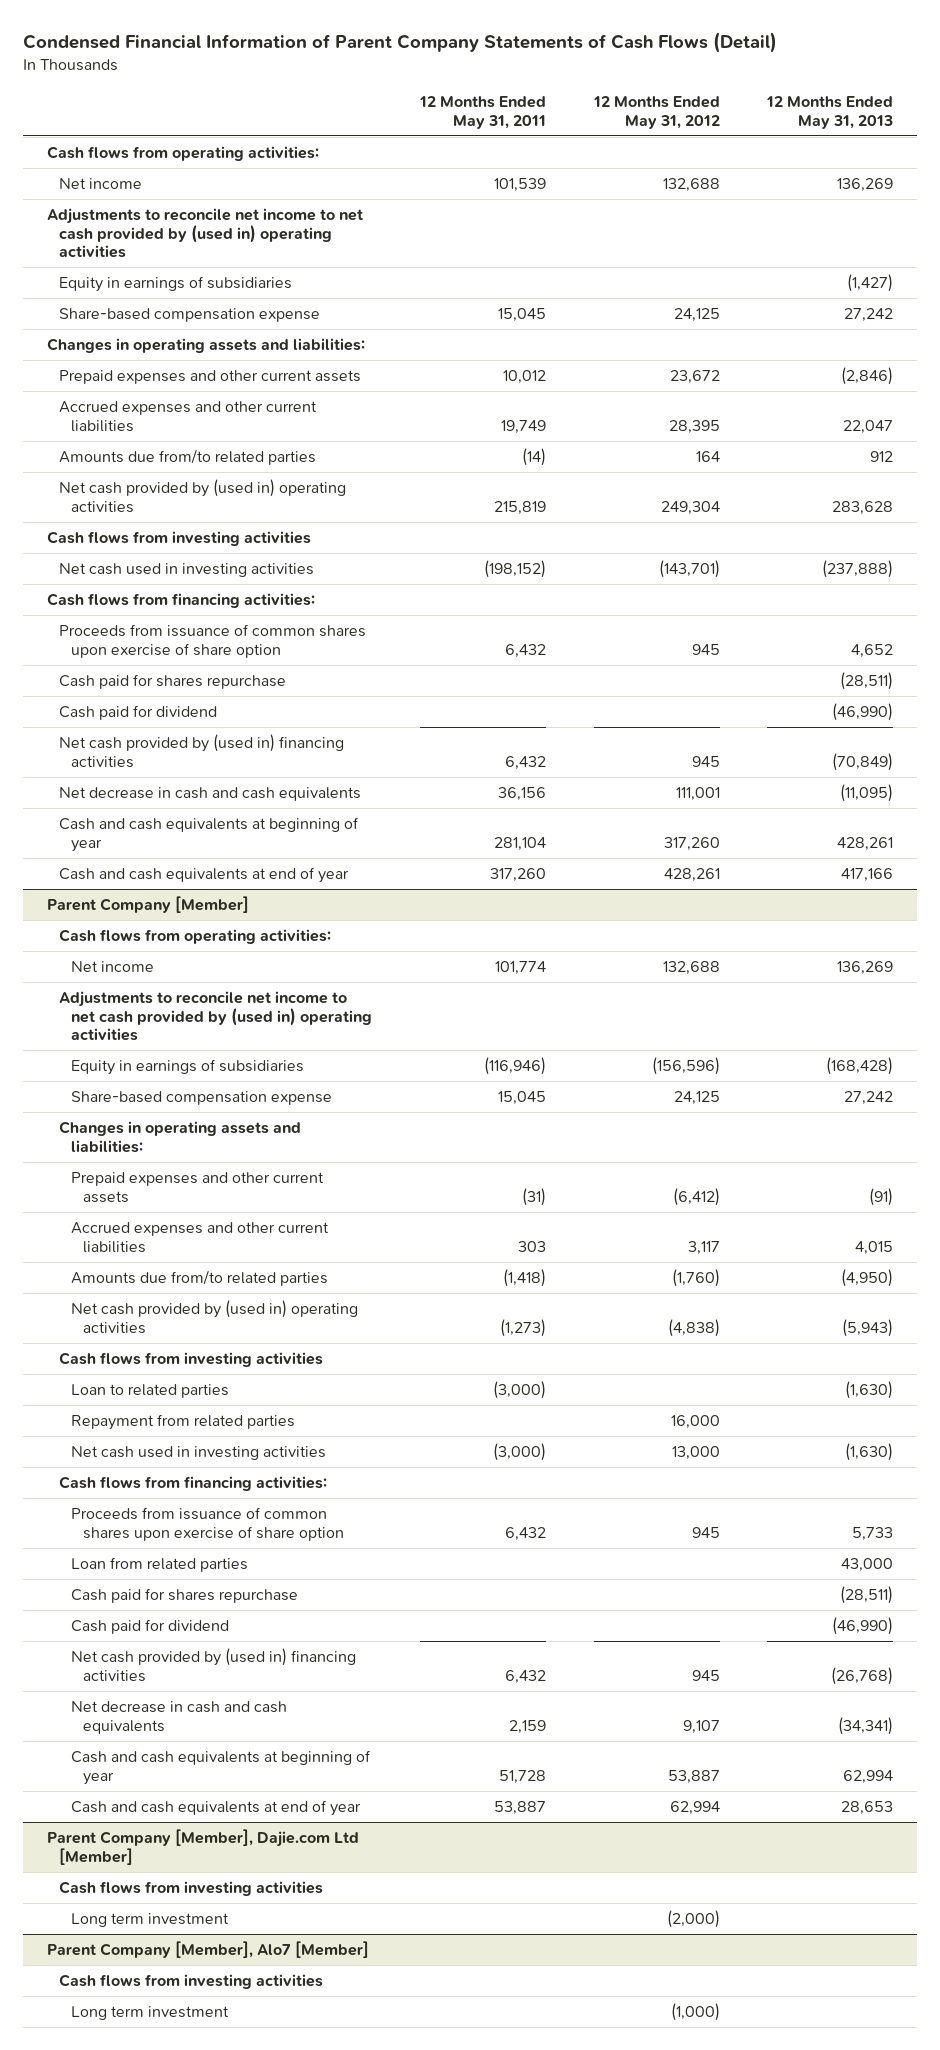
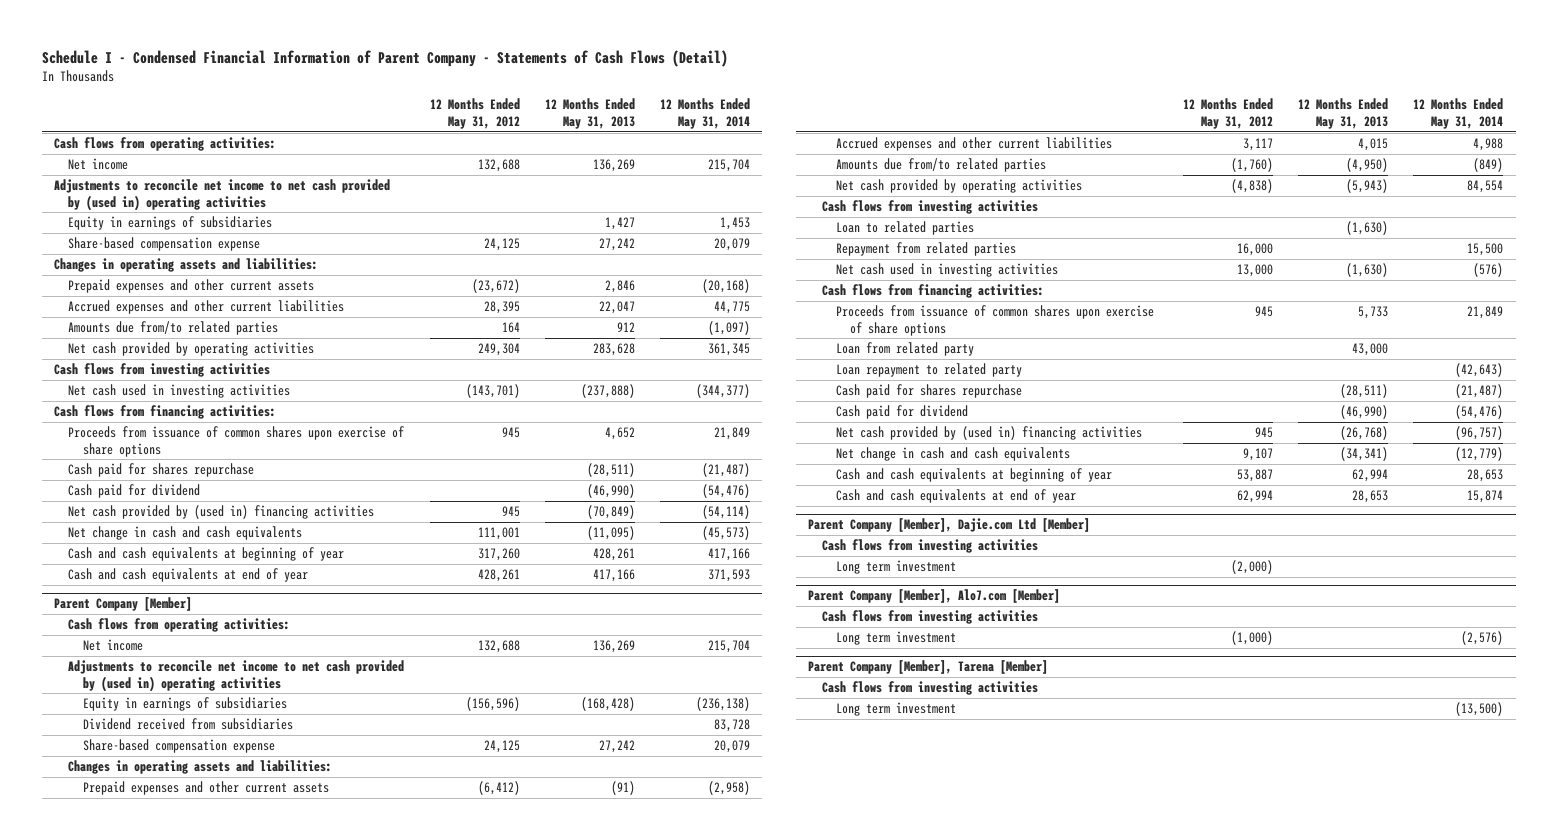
[23,32,778,54] Condensed Financial Information of Parent Company Statements of Cash Flows (Detail) -> [41,49,728,67] Schedule I - Condensed Financial Information of Parent Company - Statements of Cash Flows (Detail)
[418,96,546,129] 12 Months Ended May 31, 2011 -> none
none -> [659,98,750,129] 12 Months Ended May 31, 2014
[847,274,894,293] (1,427) -> [604,217,635,231] 1,427
[669,370,720,385] 23,672 -> [471,279,520,294] (23,672)
[841,367,894,386] (2,846) -> [604,280,635,294] 2,846
[58,479,346,513] Net cash provided by (used in) operating activities -> [68,342,315,357] Net cash provided by operating activities
[58,624,366,658] Proceeds from issuance of common shares upon exercise of share option -> [68,426,405,457] Proceeds from issuance of common shares upon exercise of share options
[58,787,361,802] Net decrease in cash and cash equivalents -> [68,526,303,541] Net change in cash and cash equivalents
none -> [82,718,293,731] Dividend received from subsidiaries
[71,1300,359,1334] Net cash provided by (used in) operating activities -> [836,179,1083,194] Net cash provided by operating activities
[71,1507,345,1541] Proceeds from issuance of common shares upon exercise of share option -> [836,305,1155,336] Proceeds from issuance of common shares upon exercise of share options
[71,1557,249,1573] Loan from related parties -> [836,342,975,357] Loan from related party
none -> [836,363,1023,378] Loan repayment to related party
[71,1701,288,1734] Net decrease in cash and cash equivalents -> [836,447,1071,462] Net change in cash and cash equivalents
[46,1941,369,1959] Parent Company [Member], Alo7 [Member] -> [808,589,1061,604] Parent Company [Member], Alo7.com [Member]
none -> [808,660,1049,675] Parent Company [Member], Tarena [Member]
none -> [822,681,1039,696] Cash flows from investing activities
none -> [836,702,957,717] Long term investment

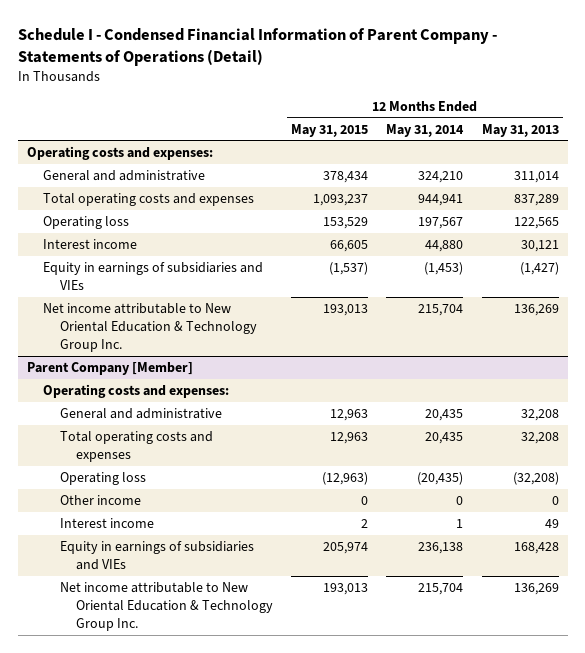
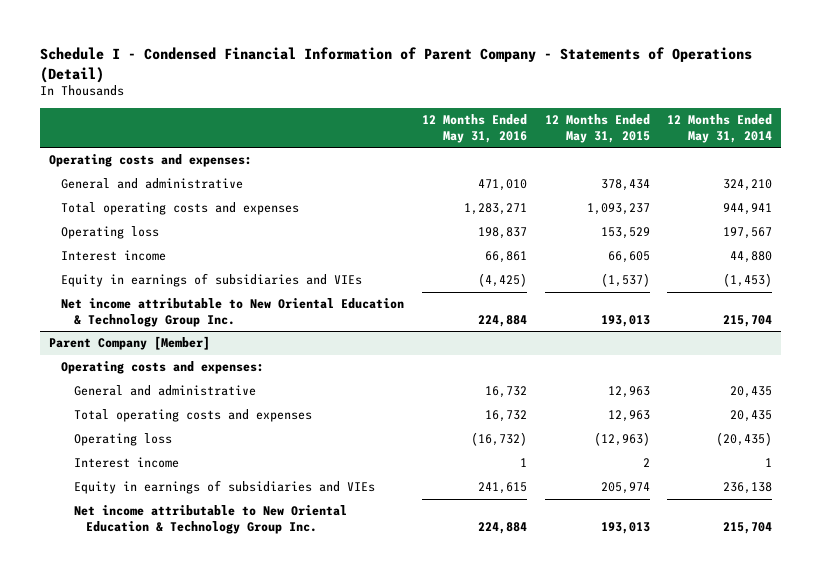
[481,123,559,137] May 31, 2013 -> none
none -> [421,114,527,143] 12 Months Ended May 31, 2016
[59,495,141,506] Other income -> none

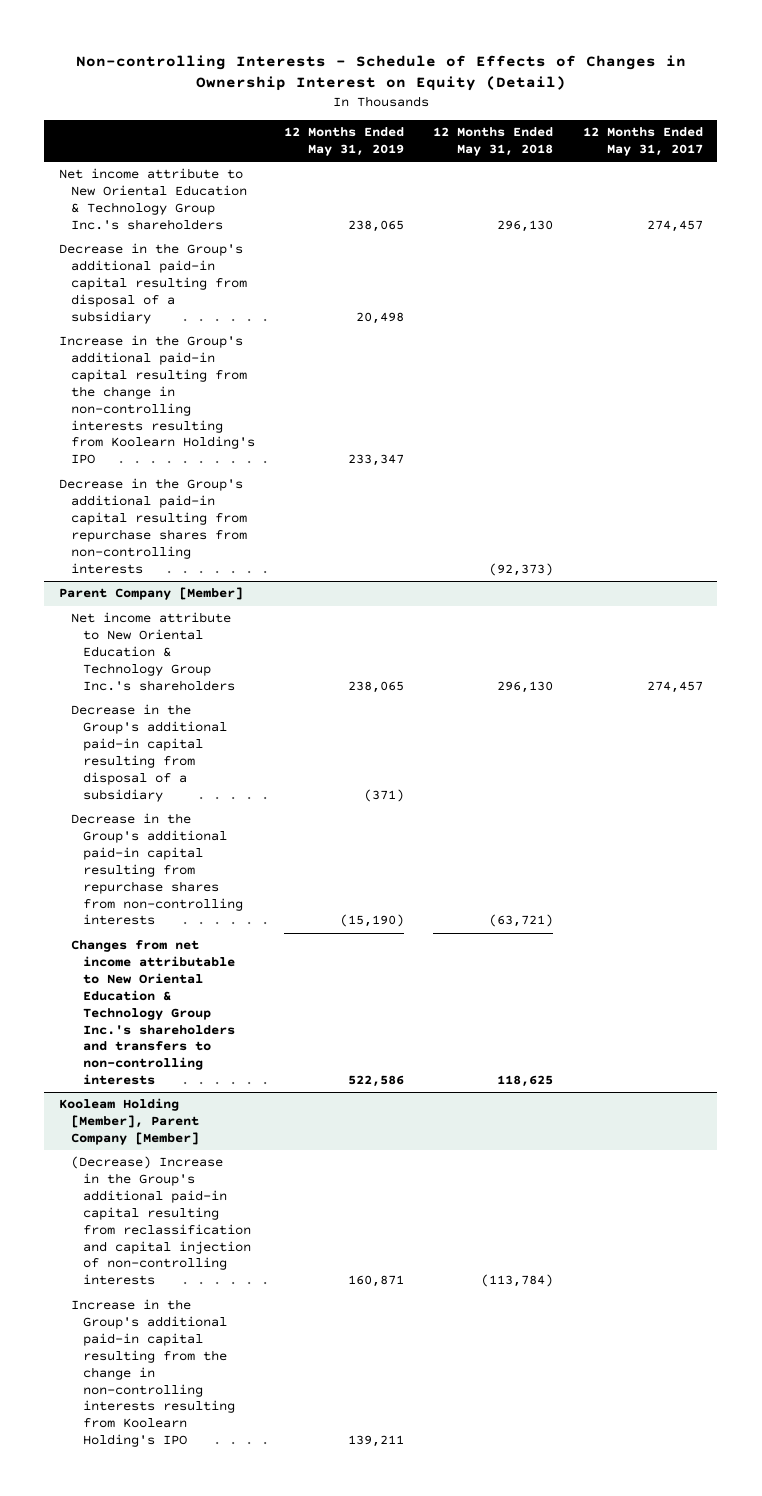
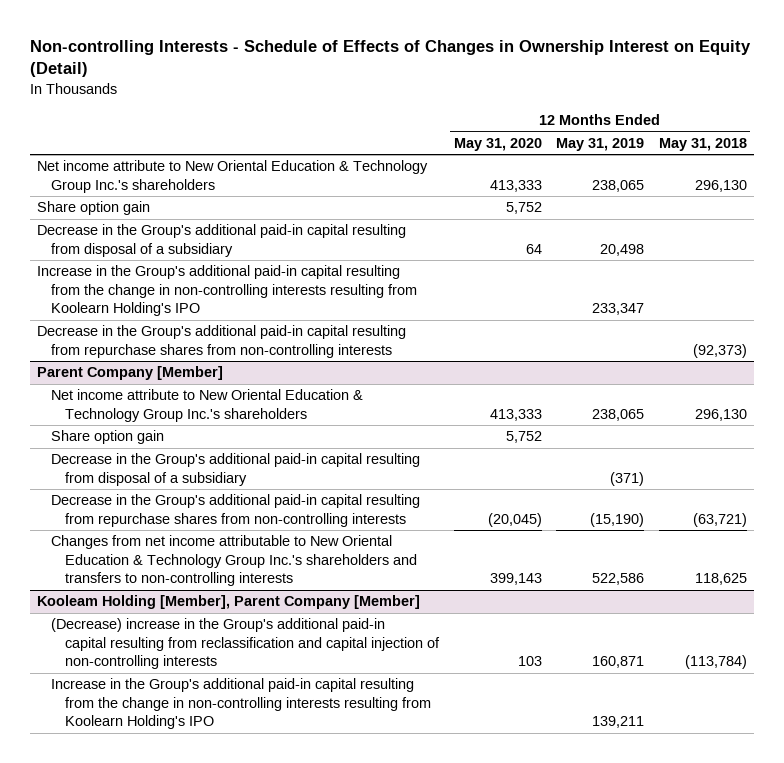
[582,127,703,156] 12 Months Ended May 31, 2017 -> none
none -> [453,137,542,151] May 31, 2020
none -> [37,201,151,216] Share option gain
none -> [51,430,165,445] Share option gain
[70,1156,251,1286] (Decrease) Increase in the Group's additional paid-in capital resulting from reclassification and capital injection of non-controlling interests -> [51,618,441,670] (Decrease) increase in the Group's additional paid-in capital resulting from reclassification and capital injection of non-controlling interests

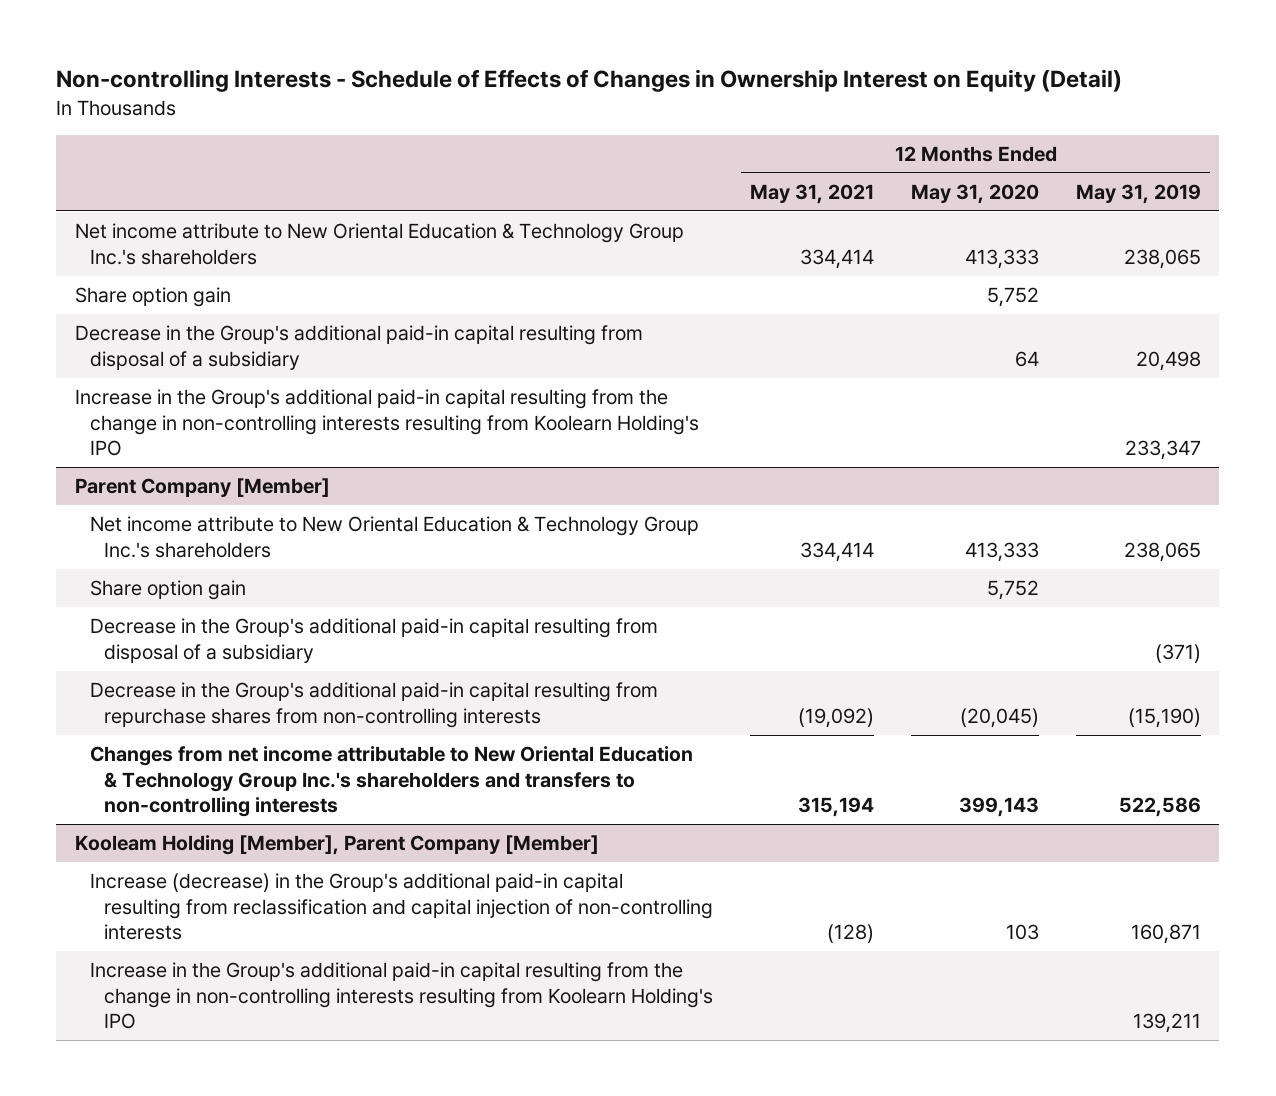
[658,137,747,151] May 31, 2018 -> none
none -> [750,183,875,204] May 31, 2021
[37,325,407,358] Decrease in the Group's additional paid-in capital resulting from repurchase shares from non-controlling interests -> none
[51,618,441,670] (Decrease) increase in the Group's additional paid-in capital resulting from reclassification and capital injection of non-controlling interests -> [89,873,714,941] Increase (decrease) in the Group's additional paid-in capital resulting from reclassification and capital injection of non-controlling interests

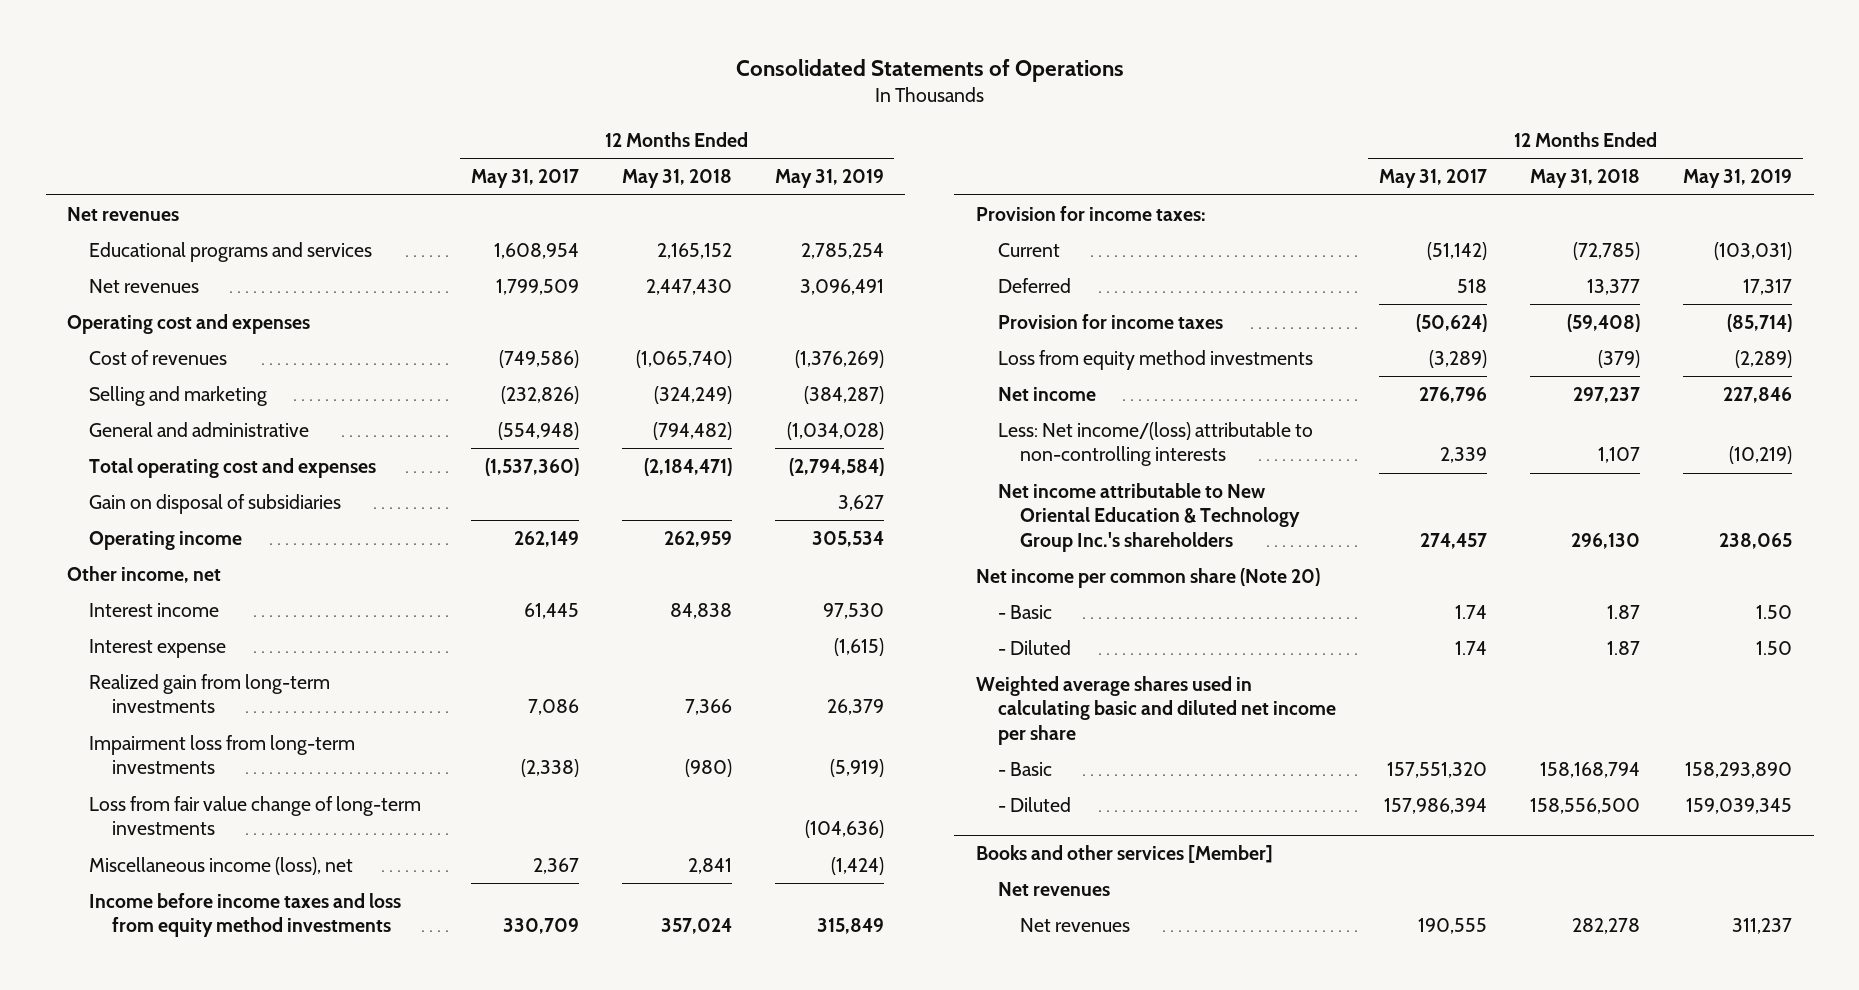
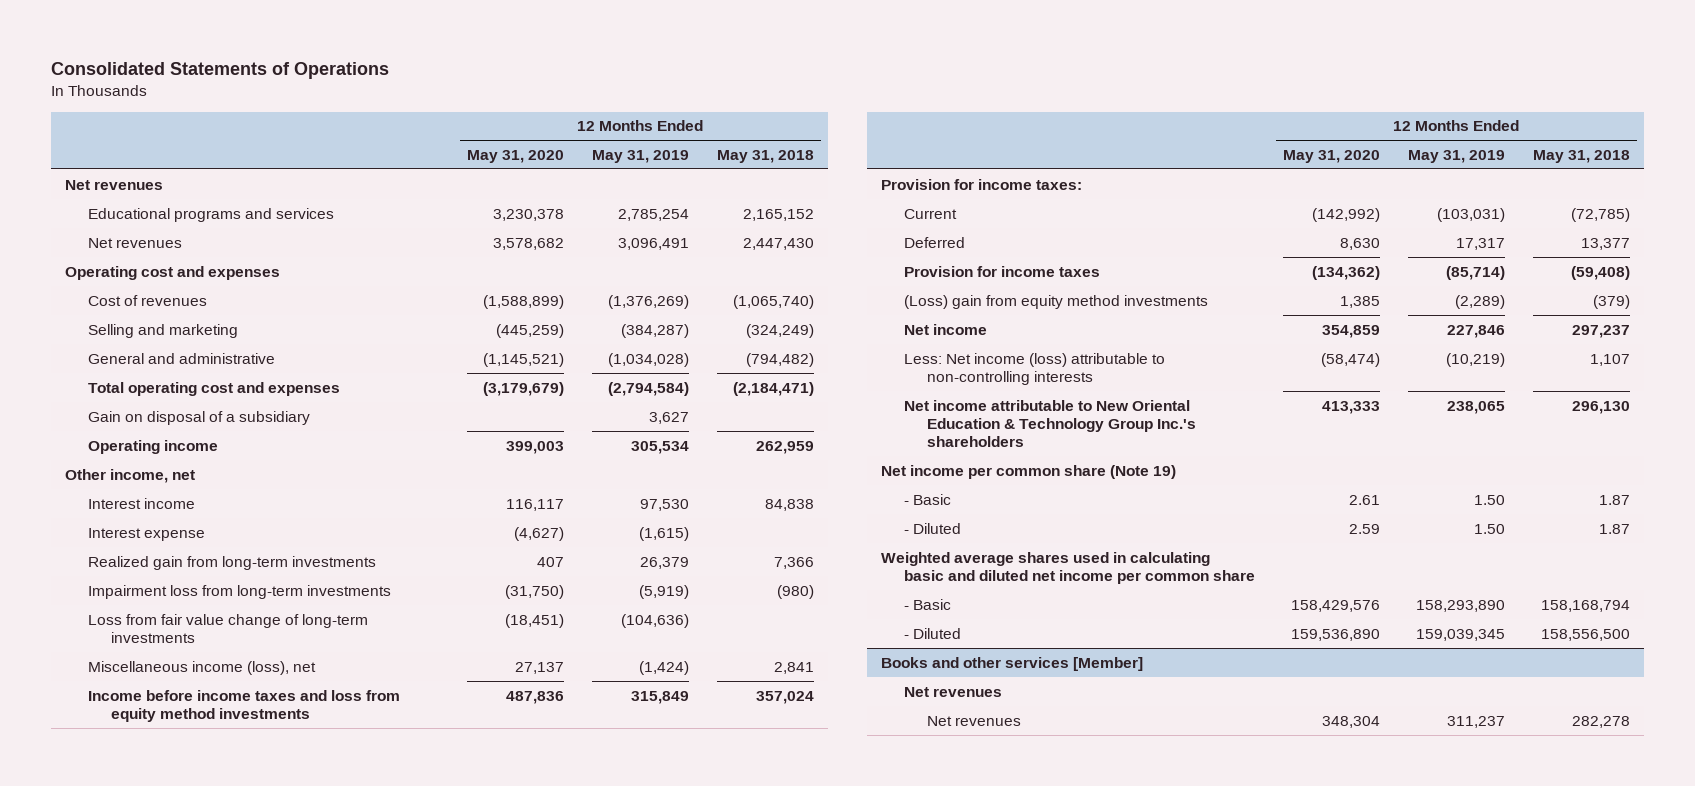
[470,169,579,189] May 31, 2017 -> none
none -> [466,149,564,163] May 31, 2020
[89,494,342,515] Gain on disposal of subsidiaries -> [88,410,311,425] Gain on disposal of a subsidiary
[997,350,1313,371] Loss from equity method investments -> [903,294,1208,309] (Loss) gain from equity method investments
[997,422,1313,467] Less: Net income/(loss) attributable to non-controlling interests -> [903,352,1165,385] Less: Net income (loss) attributable to non-controlling interests
[975,568,1320,589] Net income per common share (Note 20) -> [880,464,1176,479] Net income per common share (Note 19)
[975,676,1336,745] Weighted average shares used in calculating basic and diluted net income per share -> [880,551,1255,584] Weighted average shares used in calculating basic and diluted net income per common share

